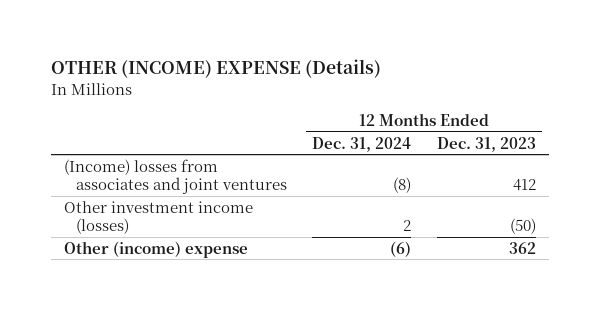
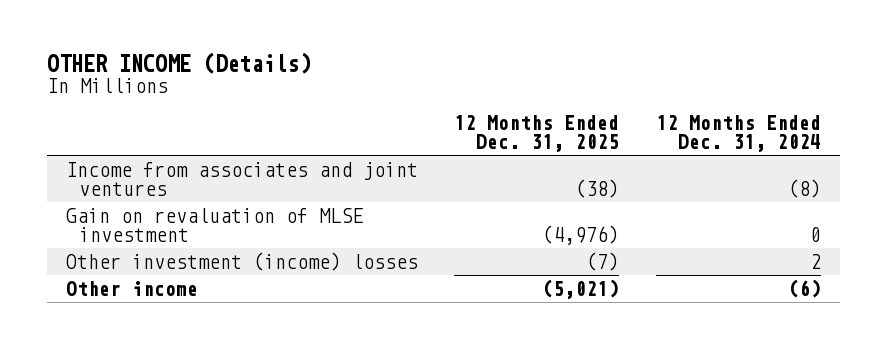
[50,59,381,79] OTHER (INCOME) EXPENSE (Details) -> [47,51,312,74] OTHER INCOME (Details)
[437,136,537,152] Dec. 31, 2023 -> none
none -> [454,114,620,153] 12 Months Ended Dec. 31, 2025
[63,158,287,195] (Income) losses from associates and joint ventures -> [65,161,418,197] Income from associates and joint ventures
none -> [65,207,363,243] Gain on revaluation of MLSE investment
[63,200,253,235] Other investment income (losses) -> [65,251,418,271] Other investment (income) losses
[63,240,248,258] Other (income) expense -> [65,280,198,296] Other income

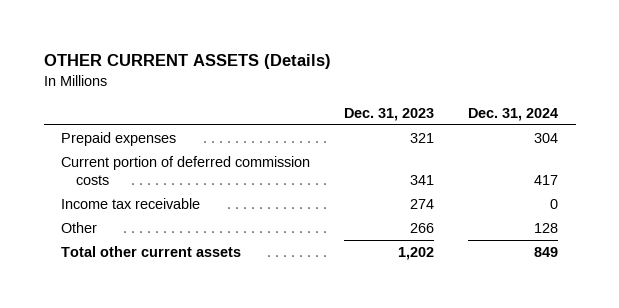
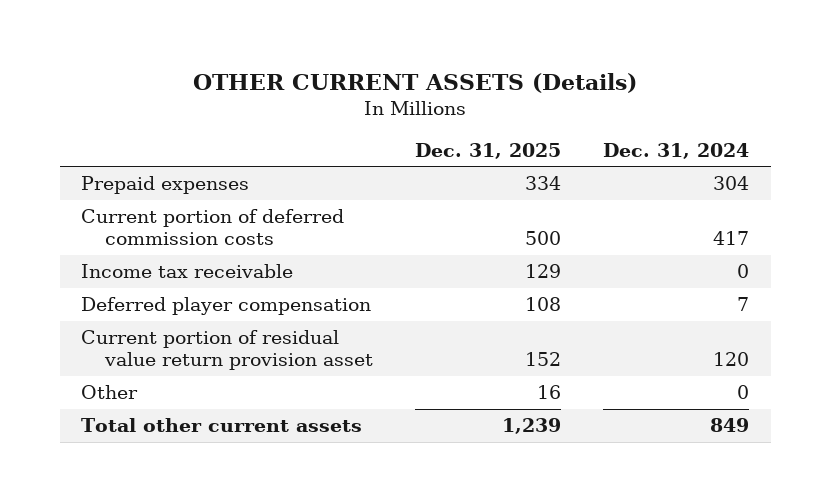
[344,107,435,121] Dec. 31, 2023 -> none
none -> [415,142,562,159] Dec. 31, 2025
none -> [81,297,372,316] Deferred player compensation
none -> [81,330,373,371] Current portion of residual value return provision asset
[534,223,559,234] 128 -> [737,385,750,400] 0

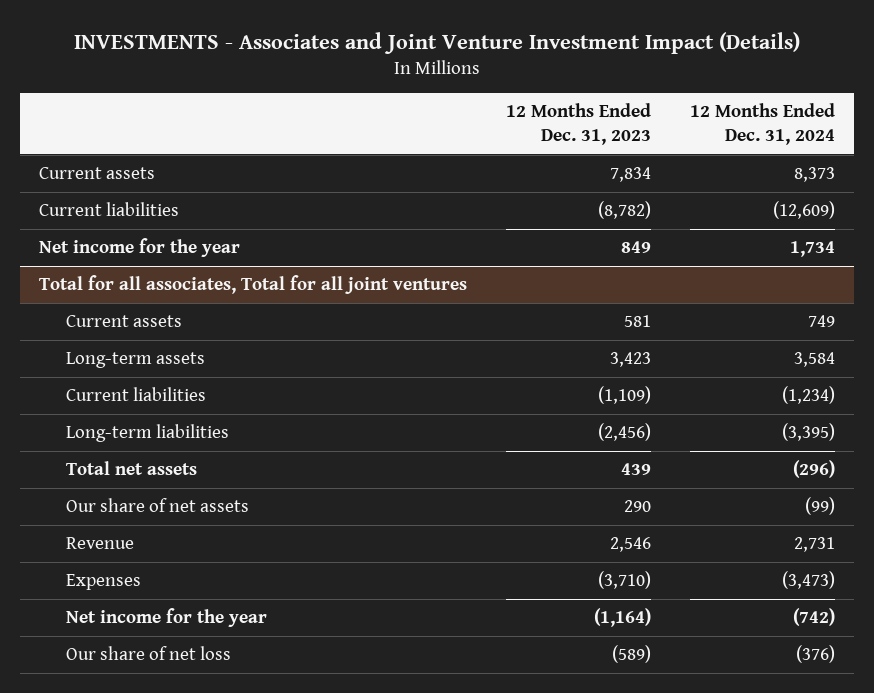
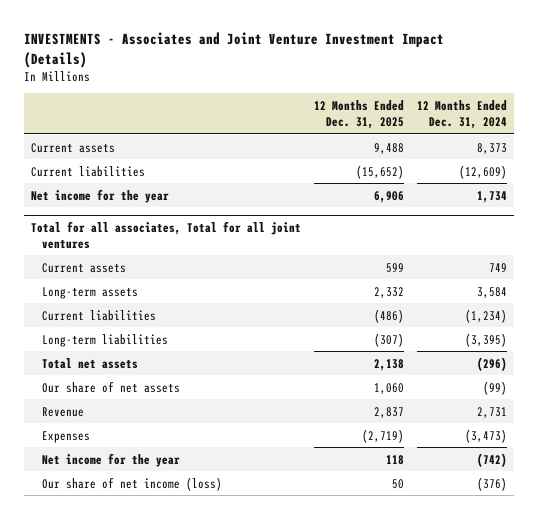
[505,103,651,145] 12 Months Ended Dec. 31, 2023 -> none
none -> [314,99,405,129] 12 Months Ended Dec. 31, 2025
[66,646,232,661] Our share of net loss -> [41,476,222,491] Our share of net income (loss)

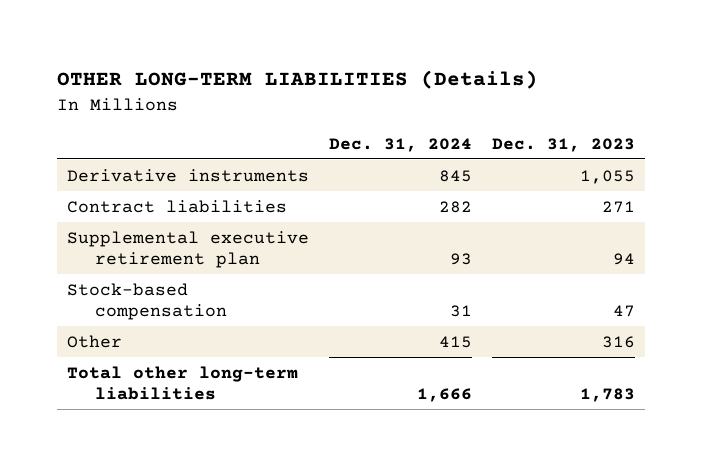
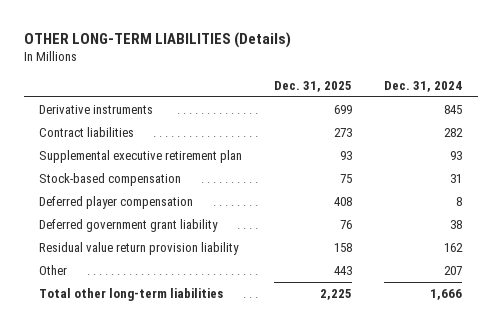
[492,137,636,152] Dec. 31, 2023 -> none
none -> [274,80,353,92] Dec. 31, 2025
none -> [39,196,194,210] Deferred player compensation
none -> [39,219,219,233] Deferred government grant liability
none -> [39,242,240,256] Residual value return provision liability
[439,335,473,348] 415 -> [444,266,463,276] 207

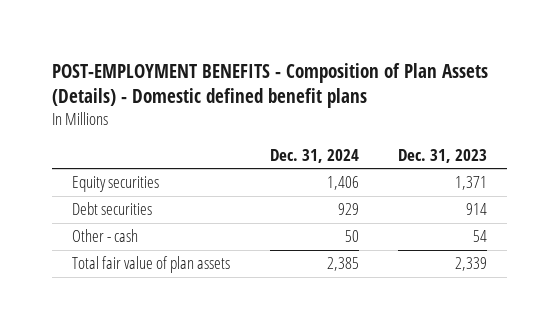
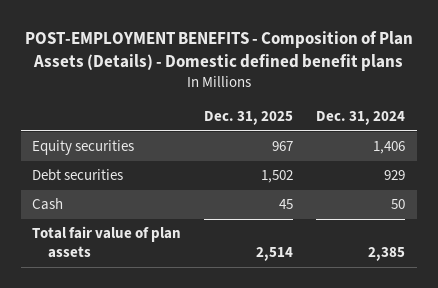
[398,148,488,163] Dec. 31, 2023 -> none
none -> [204,111,294,126] Dec. 31, 2025
[72,229,139,243] Other - cash -> [32,198,64,211] Cash

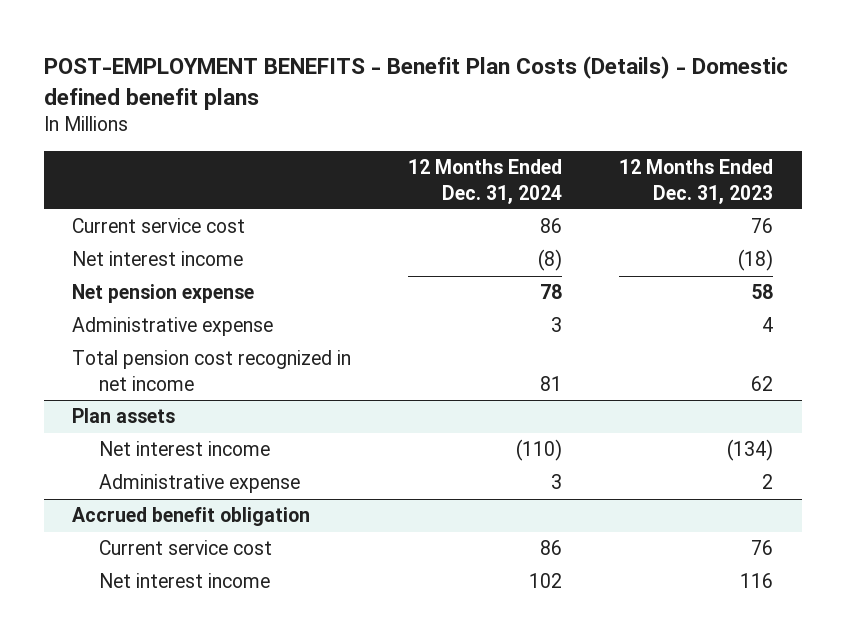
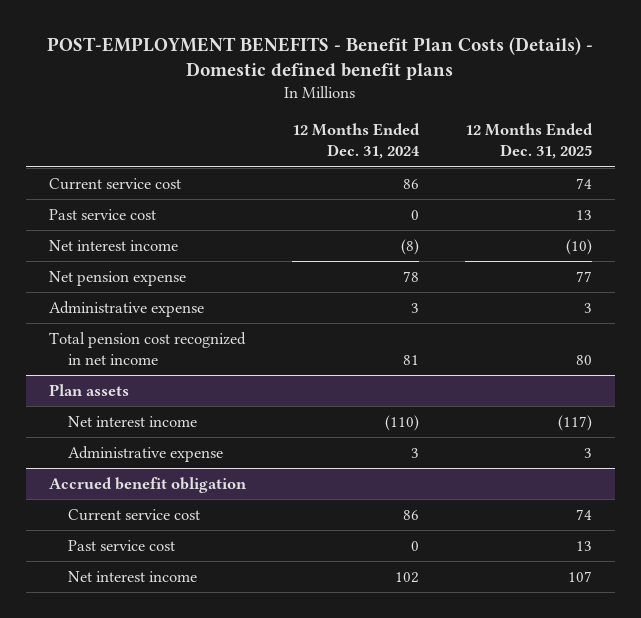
[619,159,774,204] 12 Months Ended Dec. 31, 2023 -> none
none -> [465,123,594,160] 12 Months Ended Dec. 31, 2025
none -> [48,208,156,220] Past service cost
none -> [67,539,175,551] Past service cost

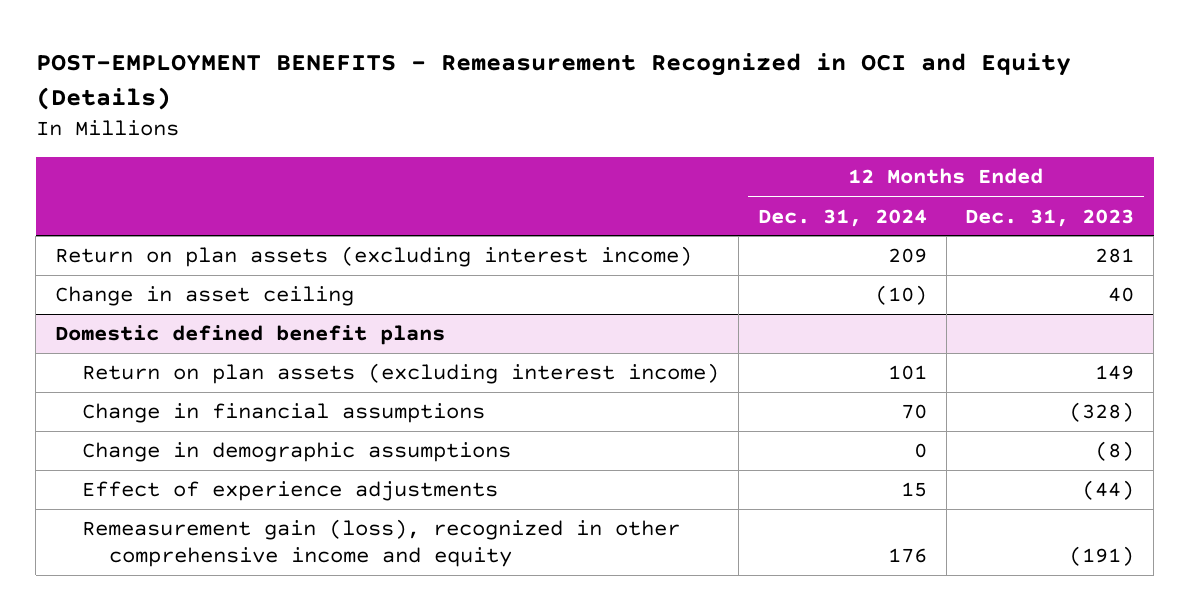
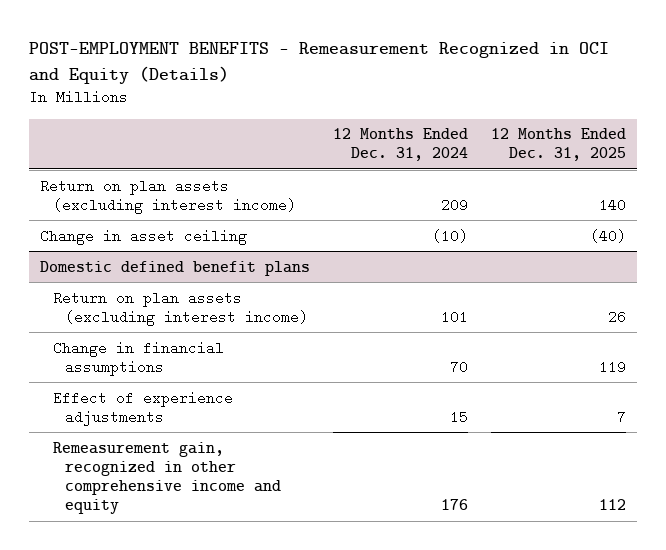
[965,208,1135,227] Dec. 31, 2023 -> none
none -> [490,128,626,162] 12 Months Ended Dec. 31, 2025
[82,442,512,463] Change in demographic assumptions -> none
[82,519,681,567] Remeasurement gain (loss), recognized in other comprehensive income and equity -> [52,441,282,515] Remeasurement gain, recognized in other comprehensive income and equity

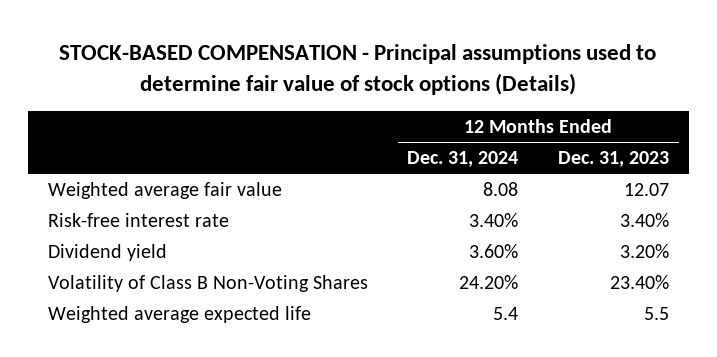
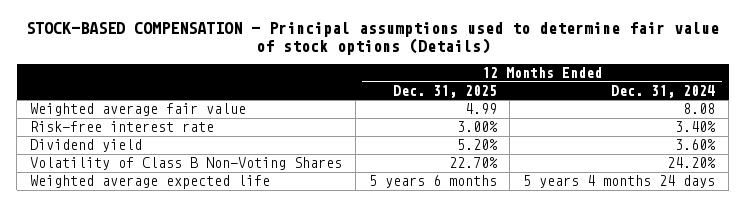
[557,151,669,168] Dec. 31, 2023 -> none
none -> [392,84,497,98] Dec. 31, 2025
[493,307,519,321] 5.4 -> [523,175,716,189] 5 years 4 months 24 days

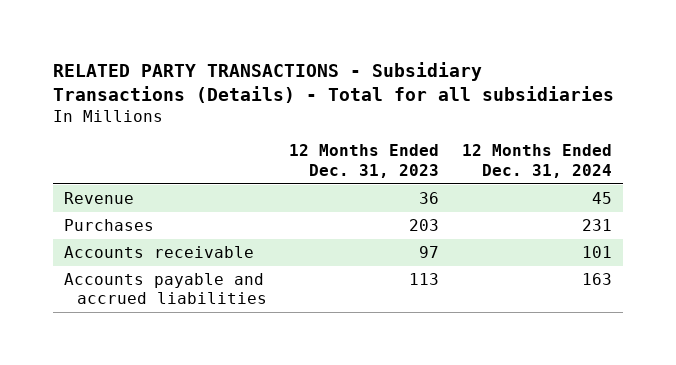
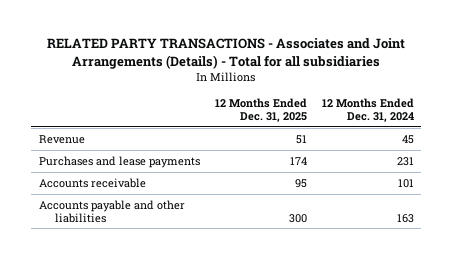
[52,61,614,104] RELATED PARTY TRANSACTIONS - Subsidiary Transactions (Details) - Total for all subsidiaries -> [47,38,406,69] RELATED PARTY TRANSACTIONS - Associates and Joint Arrangements (Details) - Total for all subsidiaries
[289,144,440,178] 12 Months Ended Dec. 31, 2023 -> none
none -> [214,97,307,122] 12 Months Ended Dec. 31, 2025
[64,218,155,231] Purchases -> [38,155,200,168] Purchases and lease payments
[64,272,268,305] Accounts payable and accrued liabilities -> [38,199,185,223] Accounts payable and other liabilities

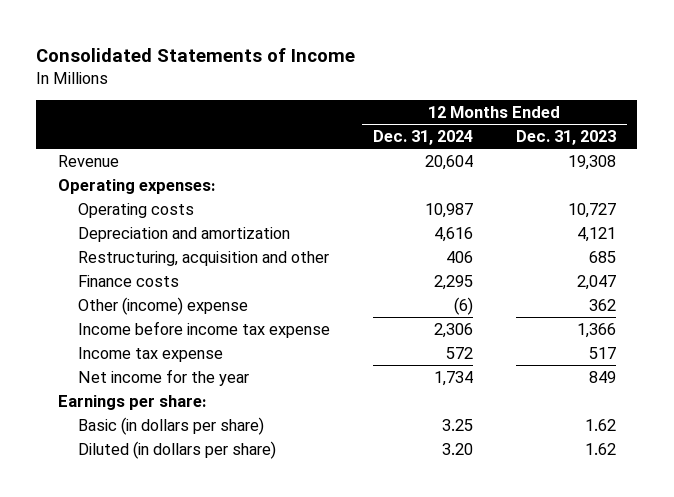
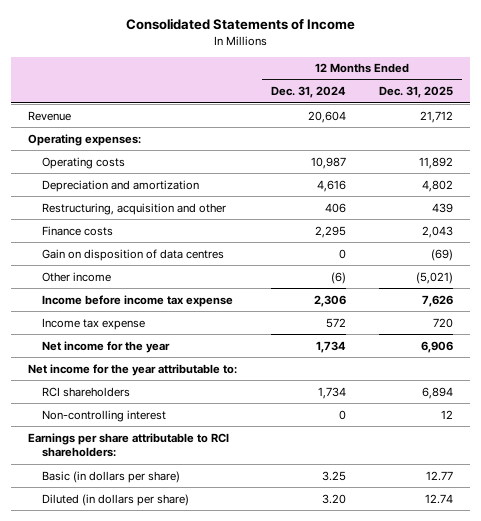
[515,130,616,146] Dec. 31, 2023 -> none
none -> [379,86,454,99] Dec. 31, 2025
none -> [42,248,225,261] Gain on disposition of data centres
[77,296,248,315] Other (income) expense -> [42,271,112,282] Other income
none -> [27,363,237,376] Net income for the year attributable to:
none -> [42,386,131,397] RCI shareholders
none -> [42,409,167,422] Non-controlling interest
[57,394,206,410] Earnings per share: -> [27,432,229,458] Earnings per share attributable to RCI shareholders:

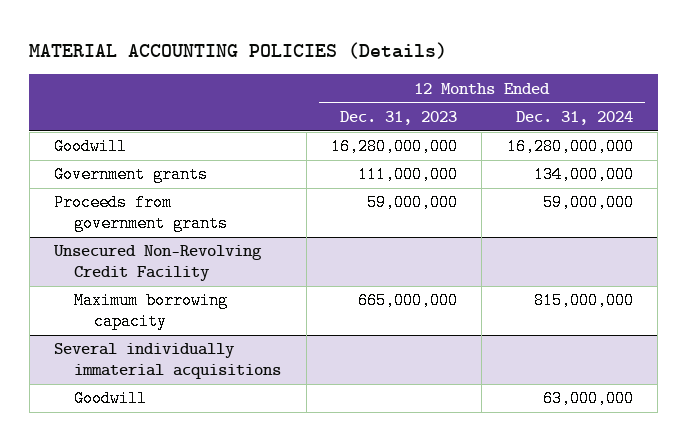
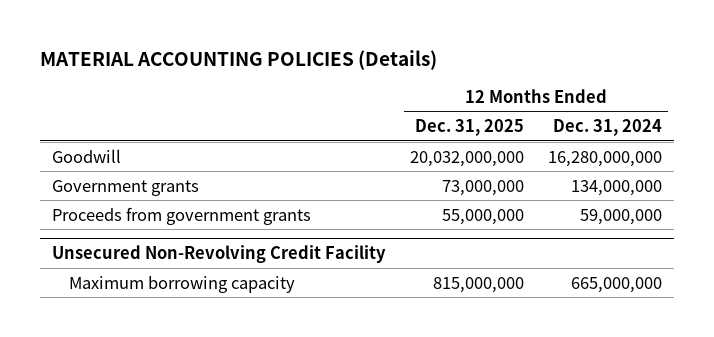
[339,110,457,125] Dec. 31, 2023 -> none
none -> [414,119,524,137] Dec. 31, 2025
[54,343,282,380] Several individually immaterial acquisitions -> none
[74,390,148,408] Goodwill -> none
[533,292,634,310] 815,000,000 -> [570,276,662,293] 665,000,000

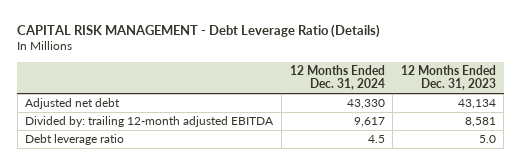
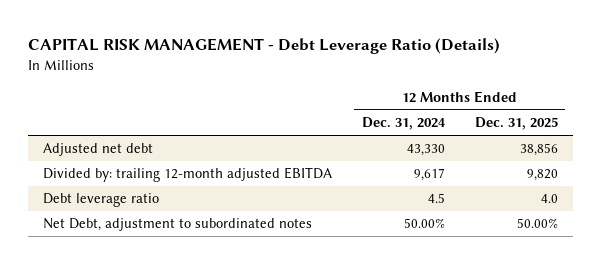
[400,64,496,91] 12 Months Ended Dec. 31, 2023 -> none
none -> [474,117,558,131] Dec. 31, 2025
none -> [42,218,312,232] Net Debt, adjustment to subordinated notes

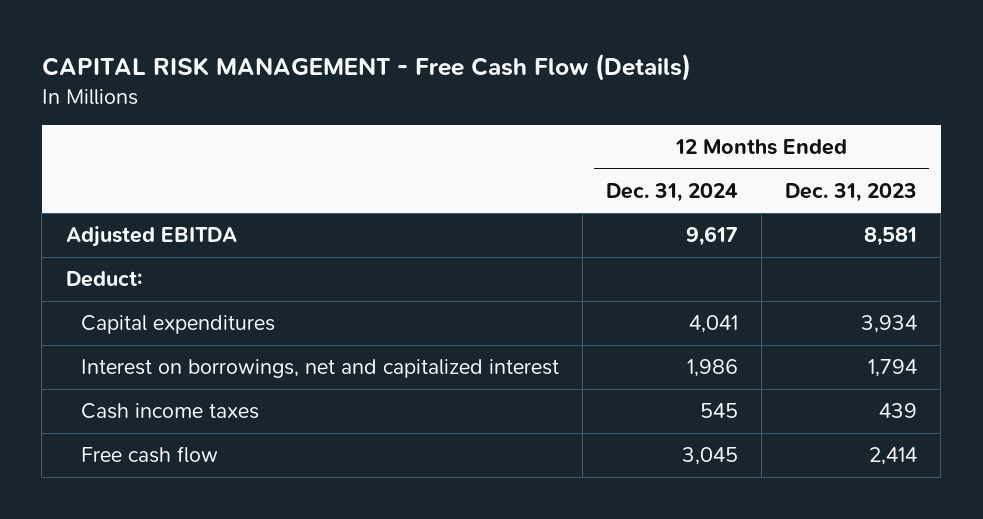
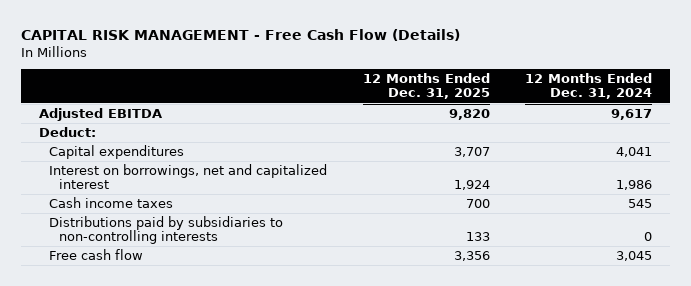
[785,182,918,202] Dec. 31, 2023 -> none
none -> [362,73,490,100] 12 Months Ended Dec. 31, 2025
none -> [49,216,284,245] Distributions paid by subsidiaries to non-controlling interests

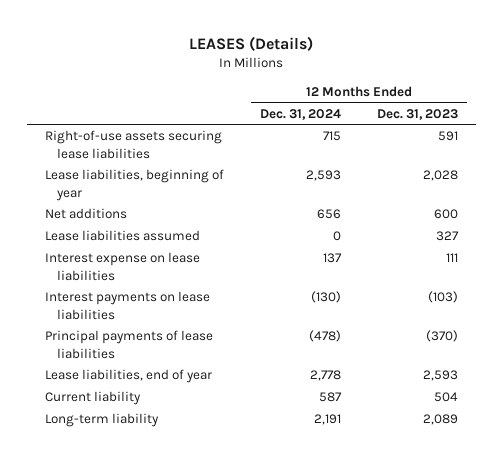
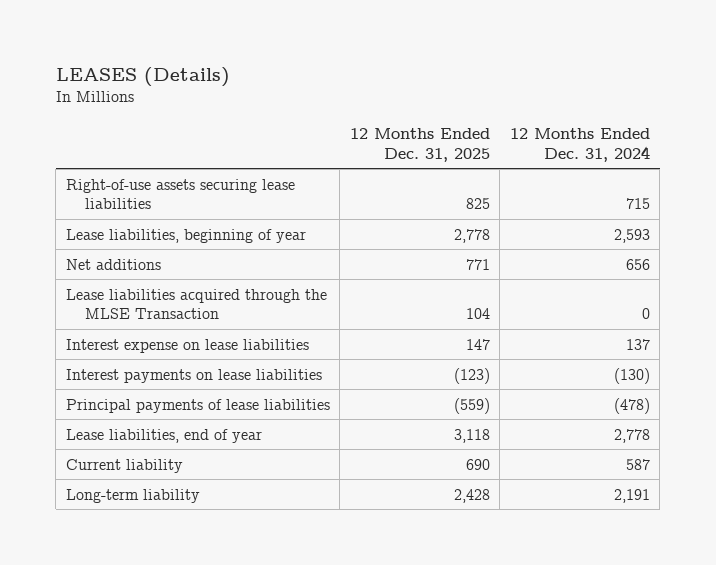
[376,108,458,120] Dec. 31, 2023 -> none
none -> [349,127,490,162] 12 Months Ended Dec. 31, 2025
[45,230,201,242] Lease liabilities assumed -> [65,288,327,320] Lease liabilities acquired through the MLSE Transaction

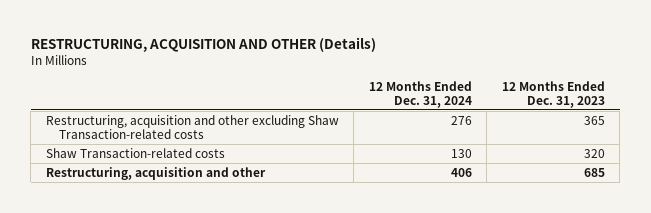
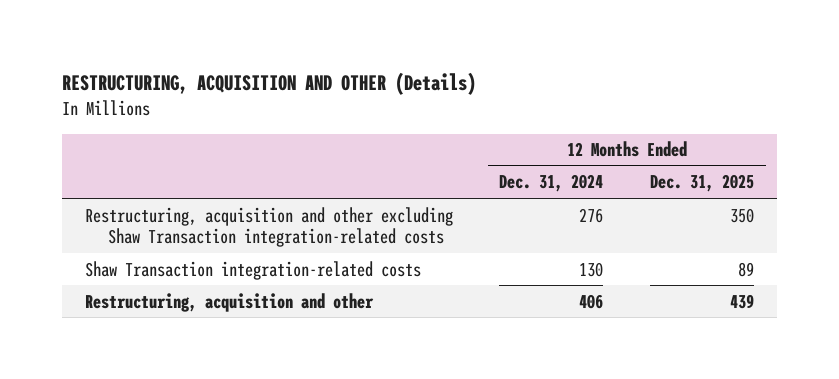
[501,80,605,108] 12 Months Ended Dec. 31, 2023 -> none
none -> [649,174,754,193] Dec. 31, 2025
[45,114,339,139] Restructuring, acquisition and other excluding Shaw Transaction-related costs -> [84,206,453,248] Restructuring, acquisition and other excluding Shaw Transaction integration-related costs
[45,147,225,158] Shaw Transaction-related costs -> [84,260,421,280] Shaw Transaction integration-related costs

